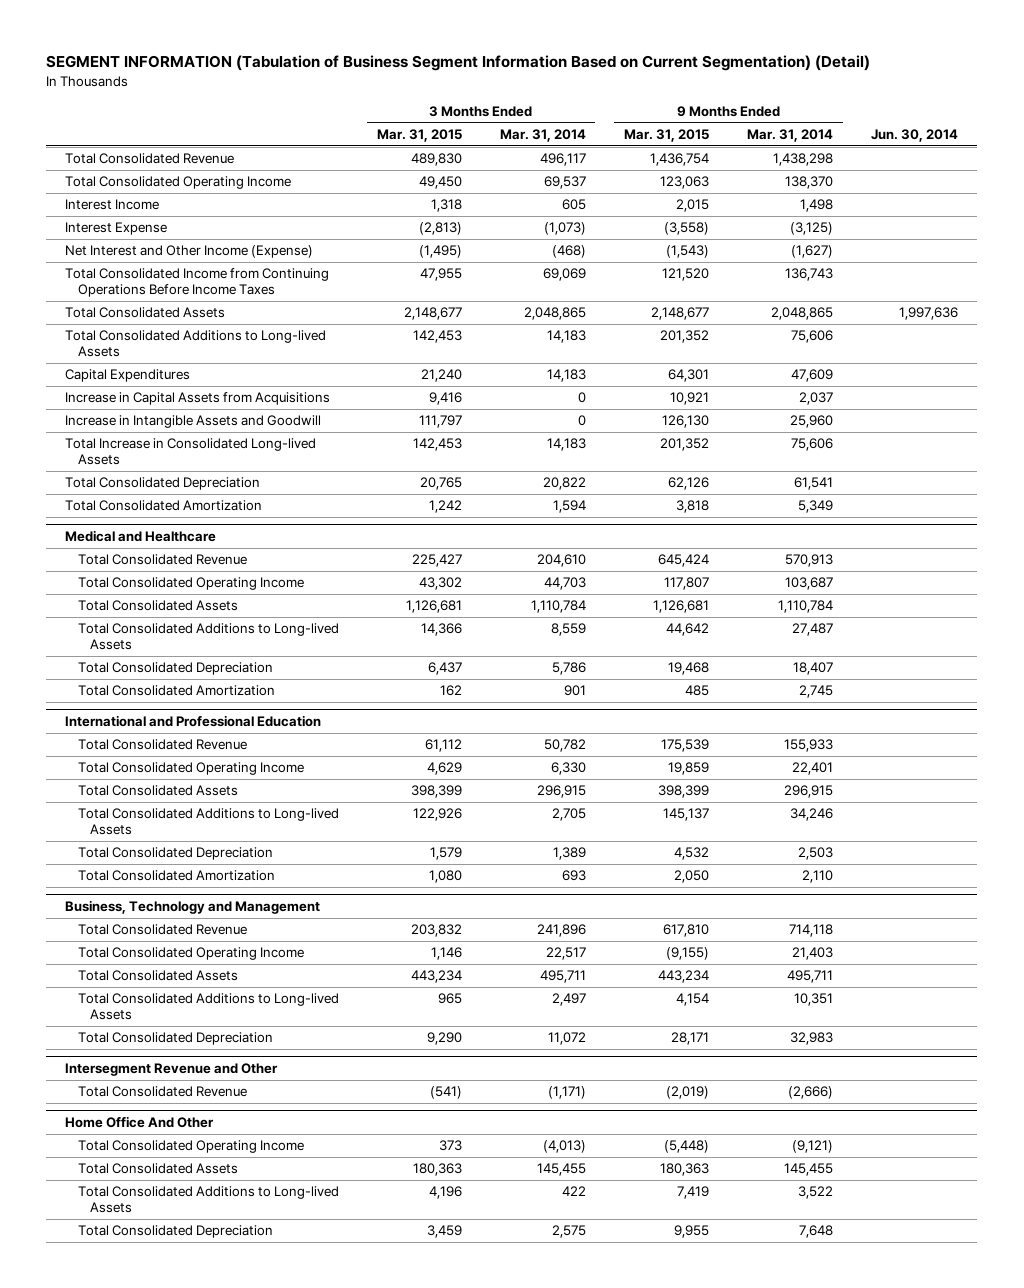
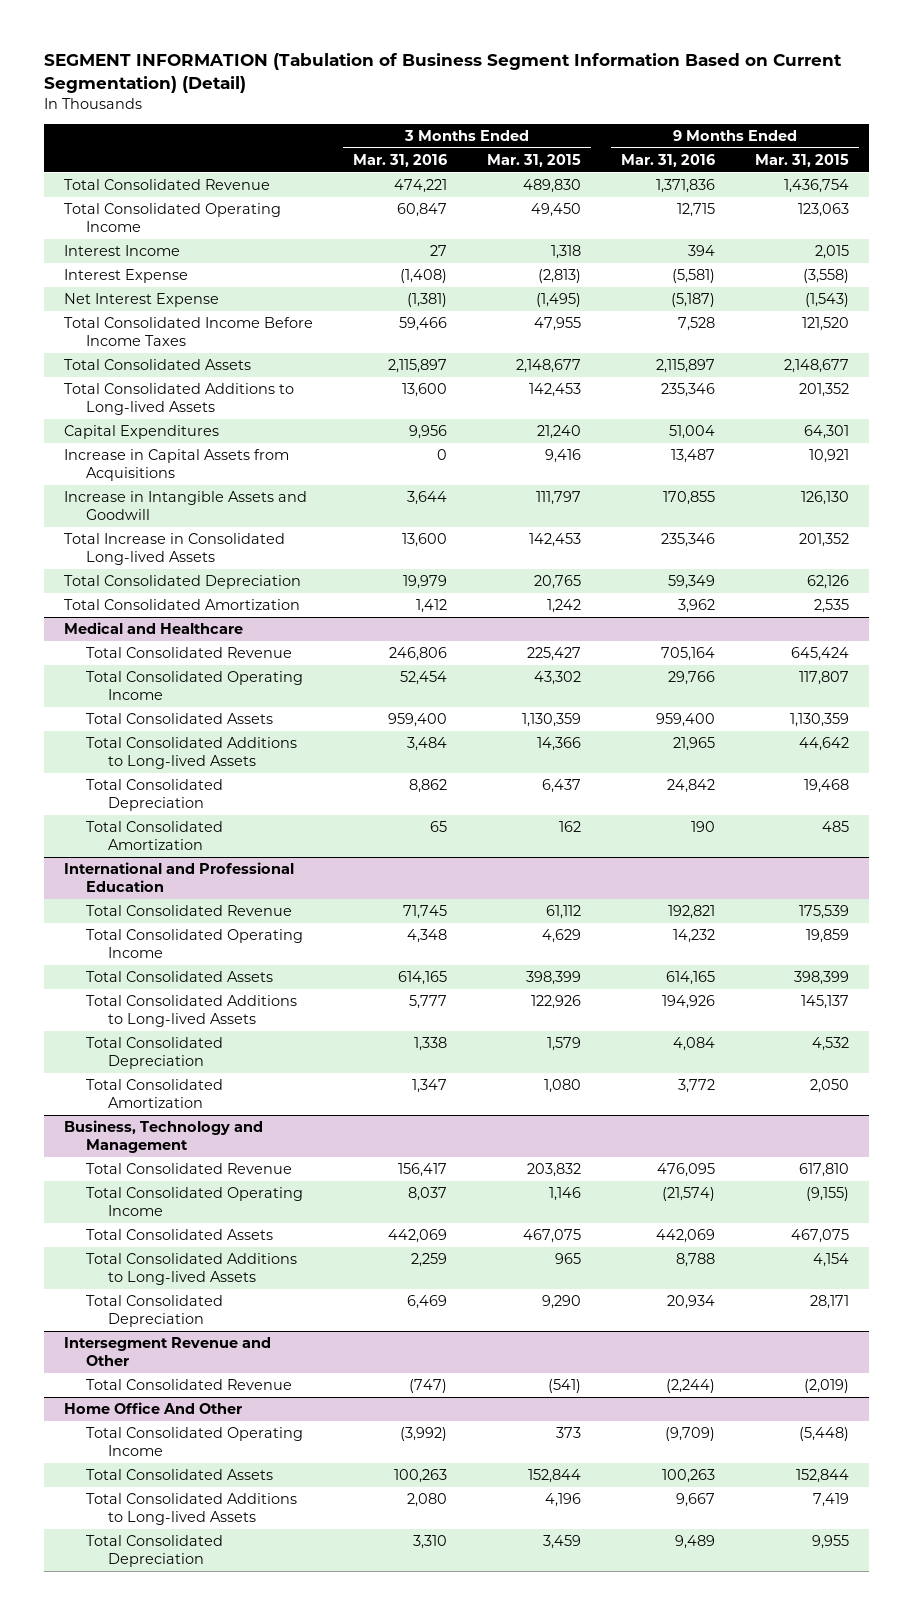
[499,129,586,143] Mar. 31, 2014 -> none
[747,129,834,143] Mar. 31, 2014 -> none
[871,129,959,143] Jun. 30, 2014 -> none
none -> [352,153,447,167] Mar. 31, 2016
none -> [620,153,715,167] Mar. 31, 2016
[65,245,314,259] Net Interest and Other Income (Expense) -> [63,293,219,308] Net Interest Expense
[65,268,330,298] Total Consolidated Income from Continuing Operations Before Income Taxes -> [63,317,313,346] Total Consolidated Income Before Income Taxes
[675,500,709,514] 3,818 -> [813,599,849,614] 2,535
[405,600,462,614] 1,126,681 -> [521,713,581,728] 1,130,359
[652,600,709,614] 1,126,681 -> [789,713,849,728] 1,130,359
[410,970,462,984] 443,234 -> [522,1229,581,1244] 467,075
[657,970,709,984] 443,234 -> [790,1229,849,1244] 467,075
[412,1163,462,1177] 180,363 -> [527,1469,581,1484] 152,844
[659,1163,709,1177] 180,363 -> [795,1469,849,1484] 152,844

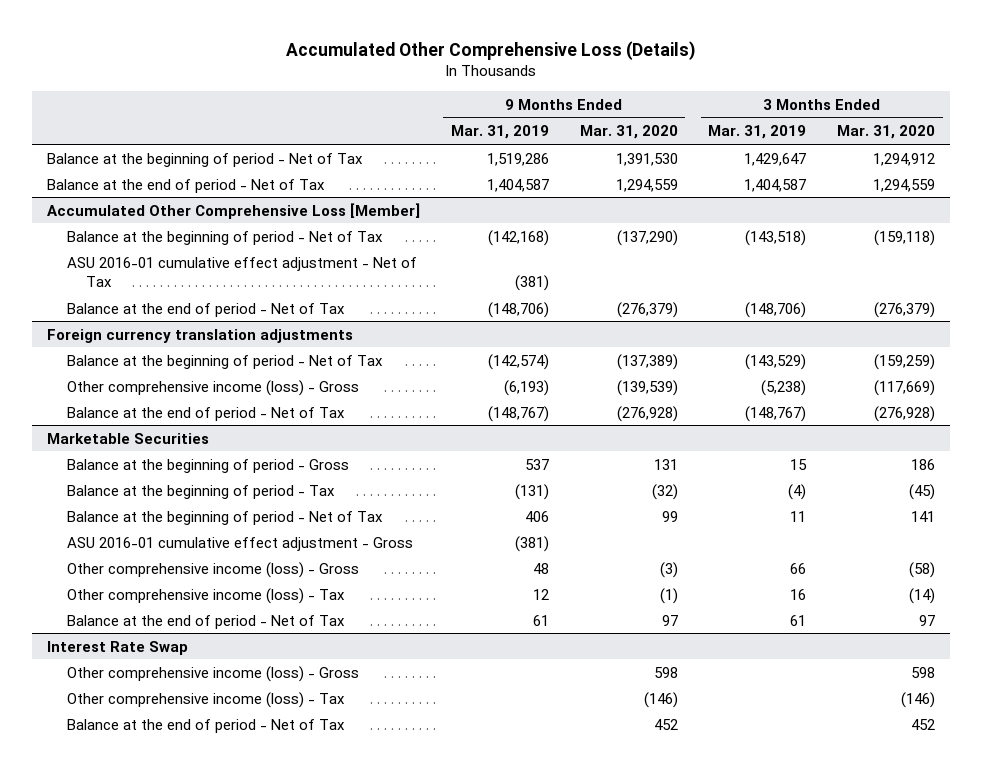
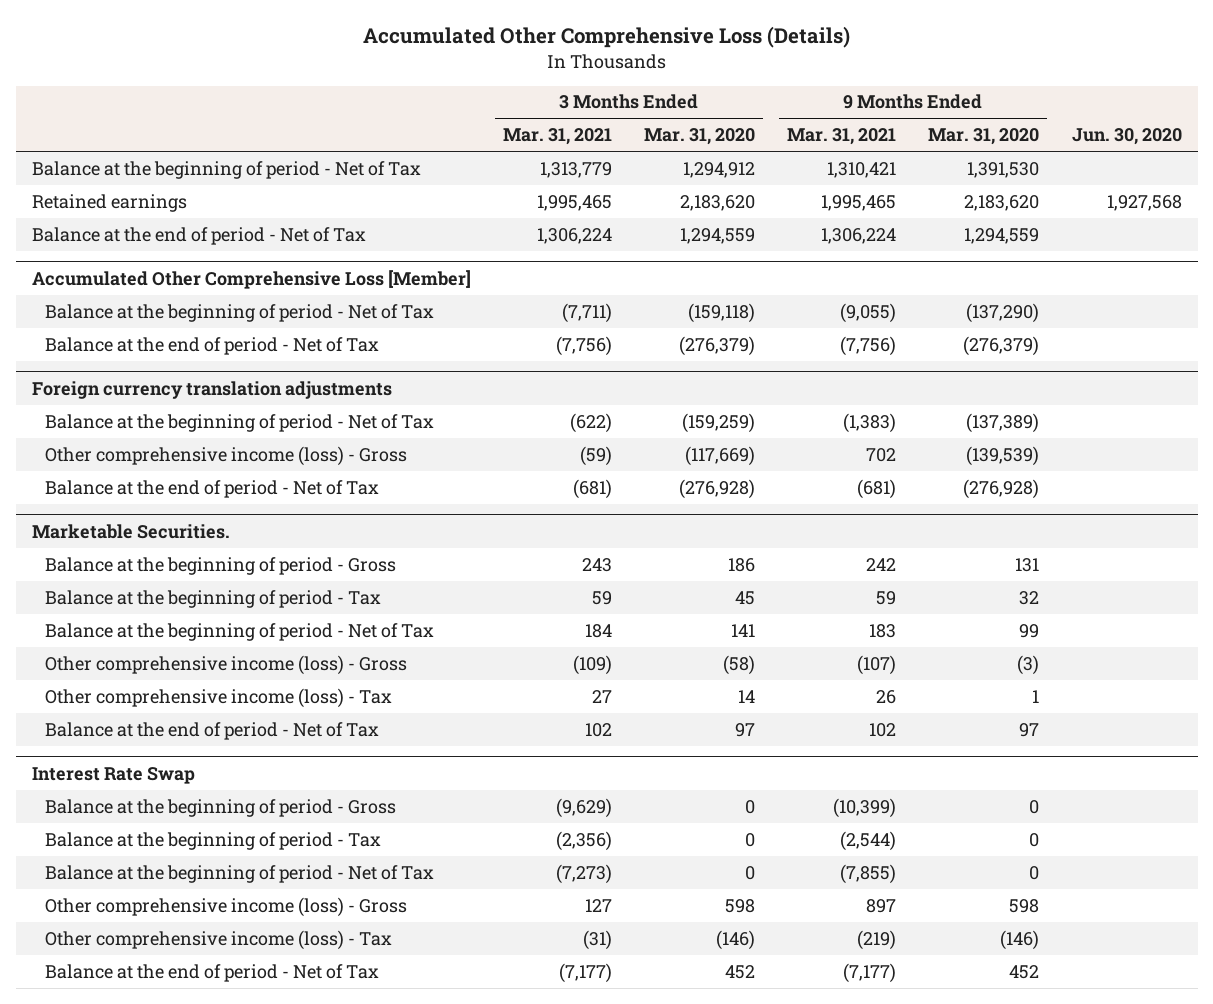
[450,125,549,140] Mar. 31, 2019 -> none
[708,125,807,140] Mar. 31, 2019 -> none
none -> [502,128,612,146] Mar. 31, 2021
none -> [787,128,897,146] Mar. 31, 2021
none -> [1071,128,1182,146] Jun. 30, 2020
none -> [31,193,187,212] Retained earnings
[66,256,417,288] ASU 2016-01 cumulative effect adjustment - Net of Tax -> none
[47,432,210,444] Marketable Securities -> [31,523,230,539] Marketable Securities.
[651,483,678,500] (32) -> [1019,590,1040,605] 32
[908,483,935,500] (45) -> [735,590,756,605] 45
[66,536,413,551] ASU 2016-01 cumulative effect adjustment - Gross -> none
[659,587,678,604] (1) -> [1032,689,1040,703] 1
[908,587,935,604] (14) -> [738,689,756,703] 14
none -> [45,798,397,817] Balance at the beginning of period - Gross
none -> [45,831,382,850] Balance at the beginning of period - Tax
none -> [45,864,435,883] Balance at the beginning of period - Net of Tax

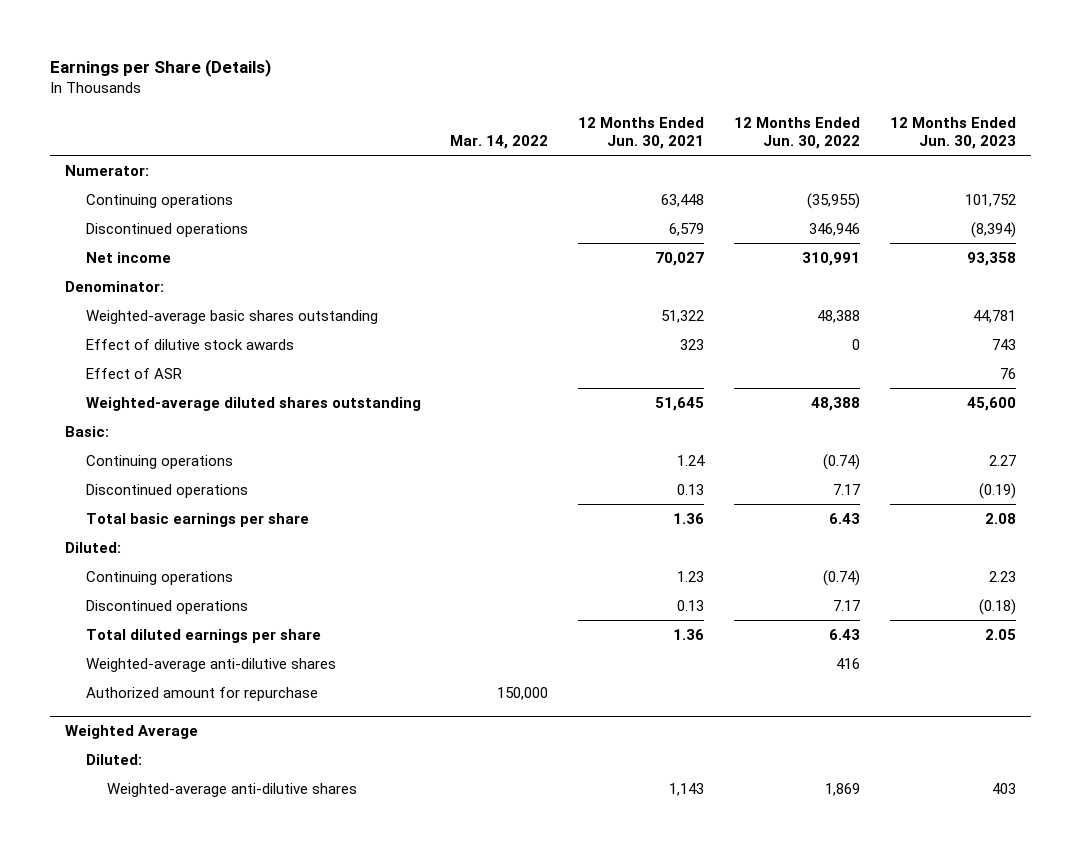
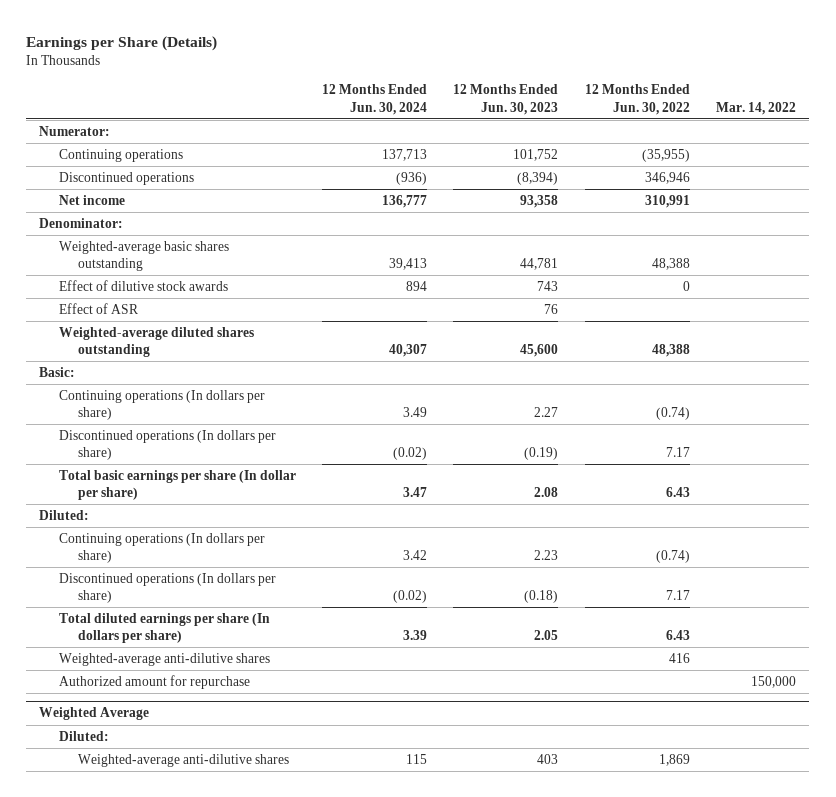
[578,116,705,149] 12 Months Ended Jun. 30, 2021 -> none
none -> [321,84,427,115] 12 Months Ended Jun. 30, 2024
[85,454,233,469] Continuing operations -> [58,389,265,421] Continuing operations (In dollars per share)
[85,483,248,498] Discontinued operations -> [58,429,276,461] Discontinued operations (In dollars per share)
[85,512,309,527] Total basic earnings per share -> [58,469,296,501] Total basic earnings per share (In dollar per share)
[85,570,233,585] Continuing operations -> [58,532,265,564] Continuing operations (In dollars per share)
[85,599,248,614] Discontinued operations -> [58,572,276,604] Discontinued operations (In dollars per share)
[85,628,321,643] Total diluted earnings per share -> [58,612,270,644] Total diluted earnings per share (In dollars per share)

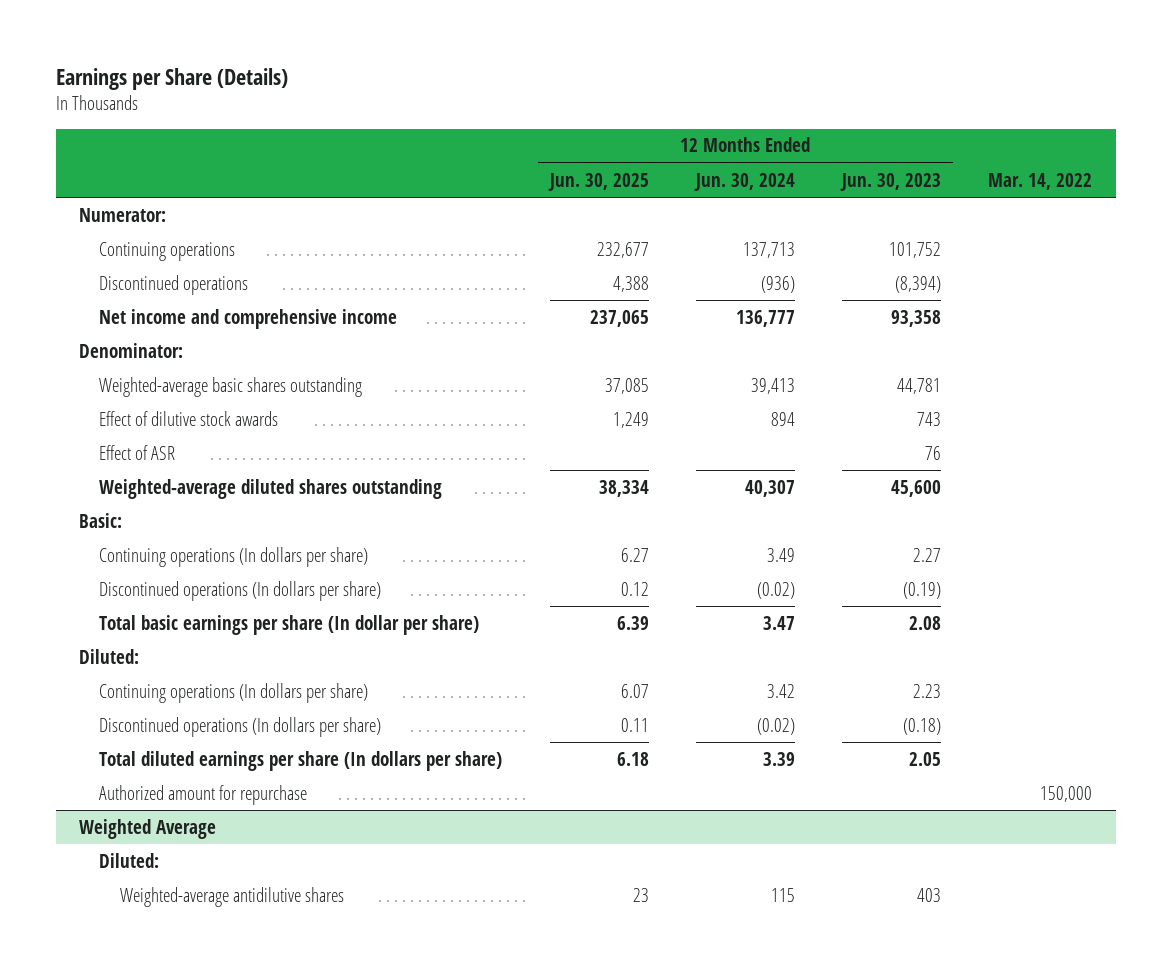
[584,84,690,115] 12 Months Ended Jun. 30, 2022 -> none
none -> [547,172,649,191] Jun. 30, 2025
[58,194,125,205] Net income -> [99,308,398,329] Net income and comprehensive income
[58,652,270,666] Weighted-average anti-dilutive shares -> none
[77,753,289,767] Weighted-average anti-dilutive shares -> [119,886,344,907] Weighted-average antidilutive shares

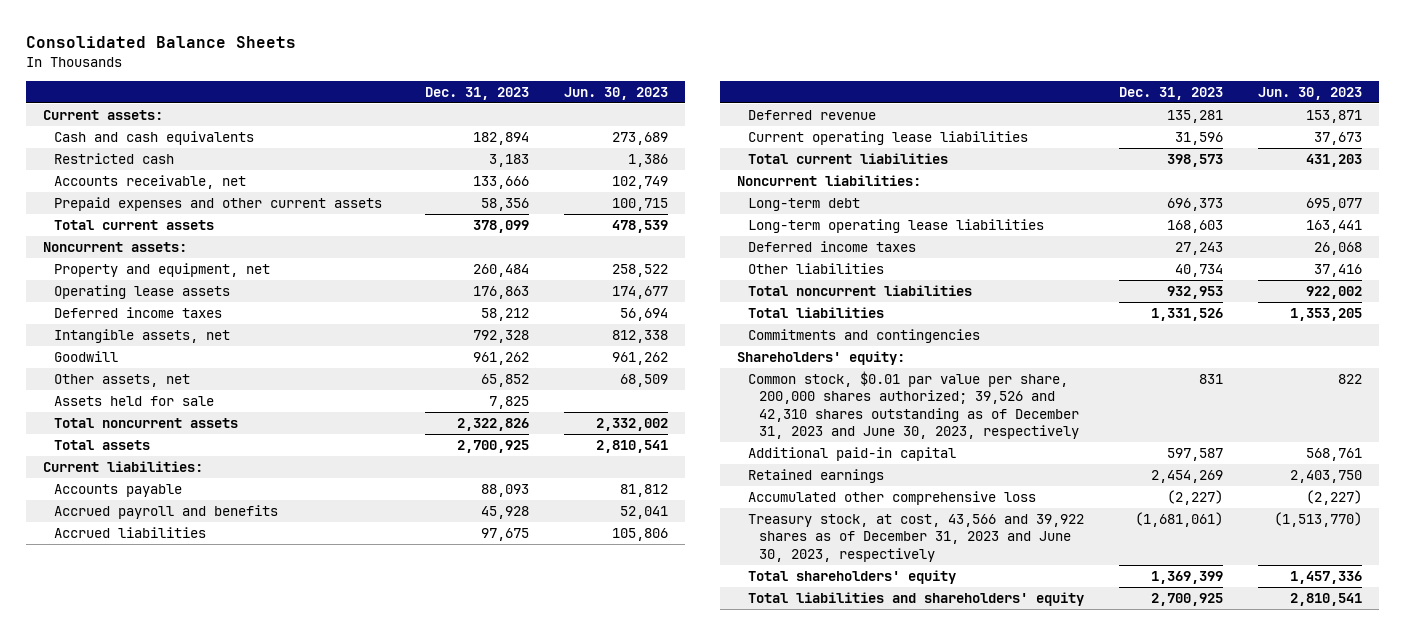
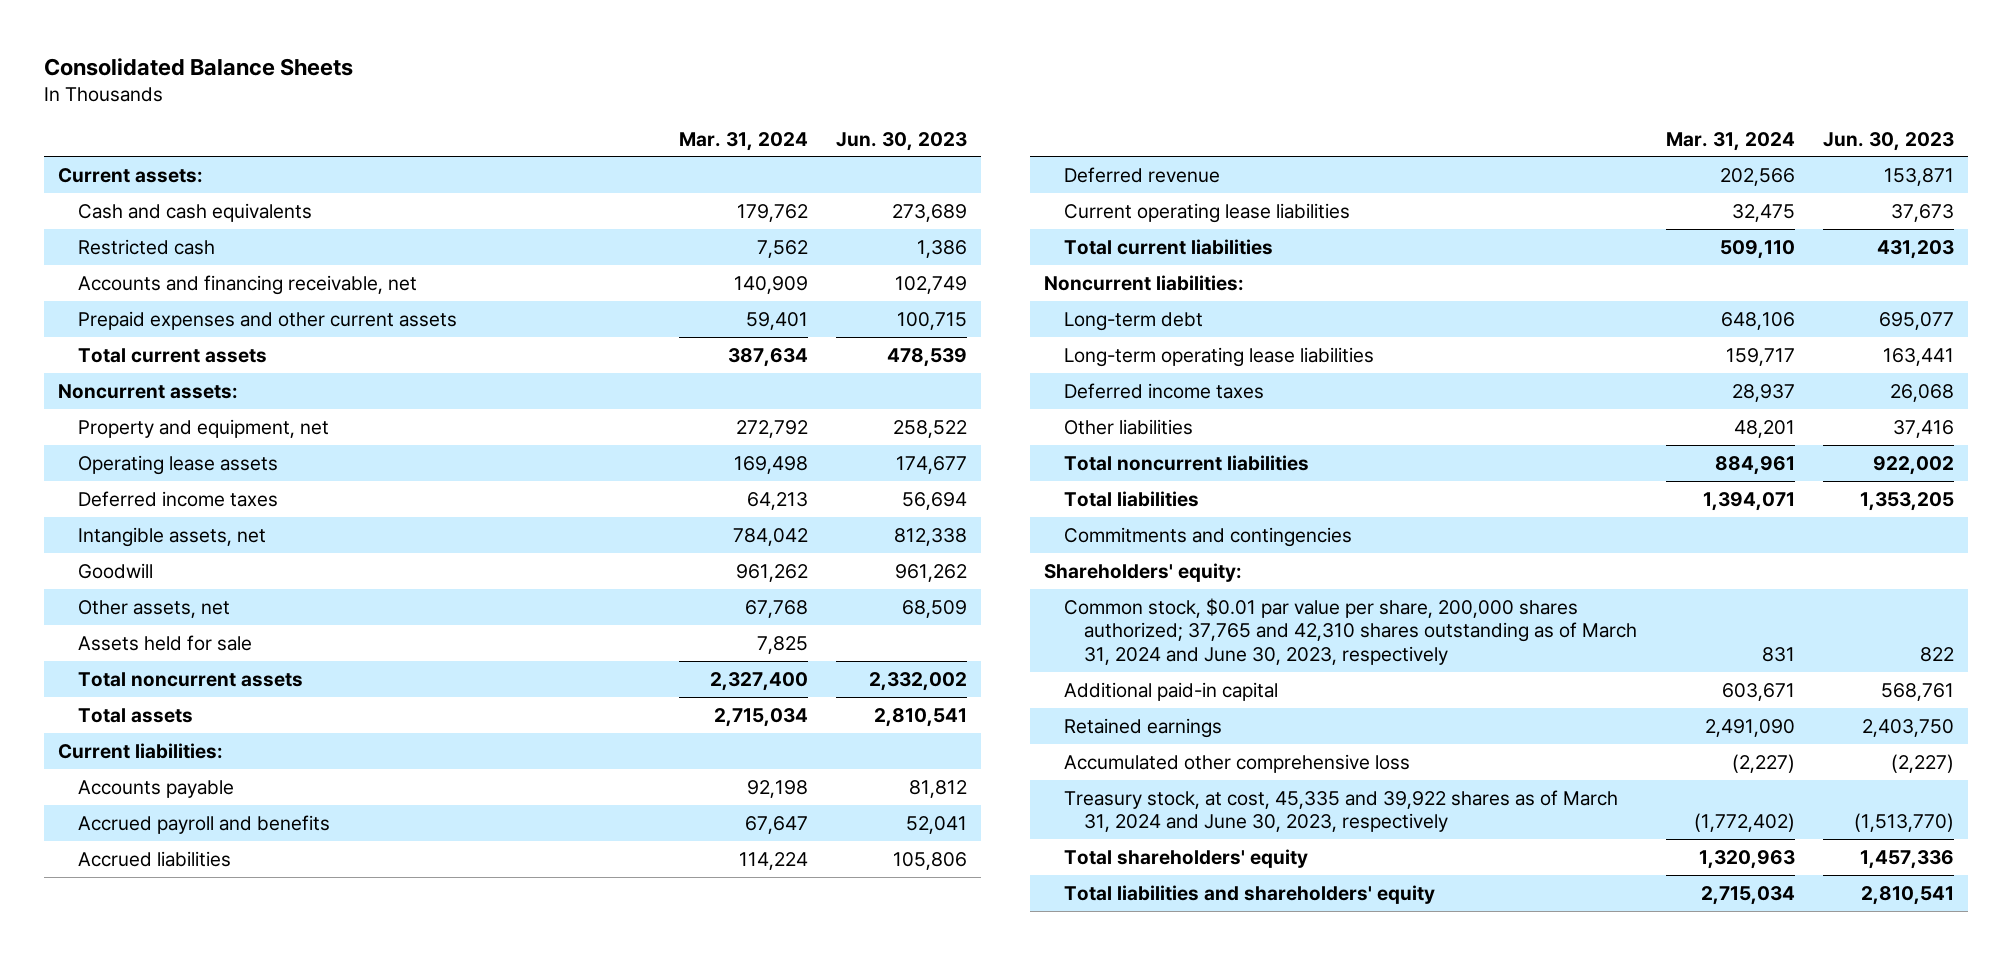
[424,86,529,100] Dec. 31, 2023 -> none
none -> [679,131,809,151] Mar. 31, 2024
[54,175,247,190] Accounts receivable, net -> [78,274,418,295] Accounts and financing receivable, net
[748,371,1079,439] Common stock, $0.01 par value per share, 200,000 shares authorized; 39,526 and 42,310 shares outstanding as of December 31, 2023 and June 30, 2023, respectively -> [1064,597,1638,665] Common stock, $0.01 par value per share, 200,000 shares authorized; 37,765 and 42,310 shares outstanding as of March 31, 2024 and June 30, 2023, respectively
[748,514,1085,562] Treasury stock, at cost, 43,566 and 39,922 shares as of December 31, 2023 and June 30, 2023, respectively -> [1064,789,1619,833] Treasury stock, at cost, 45,335 and 39,922 shares as of March 31, 2024 and June 30, 2023, respectively

